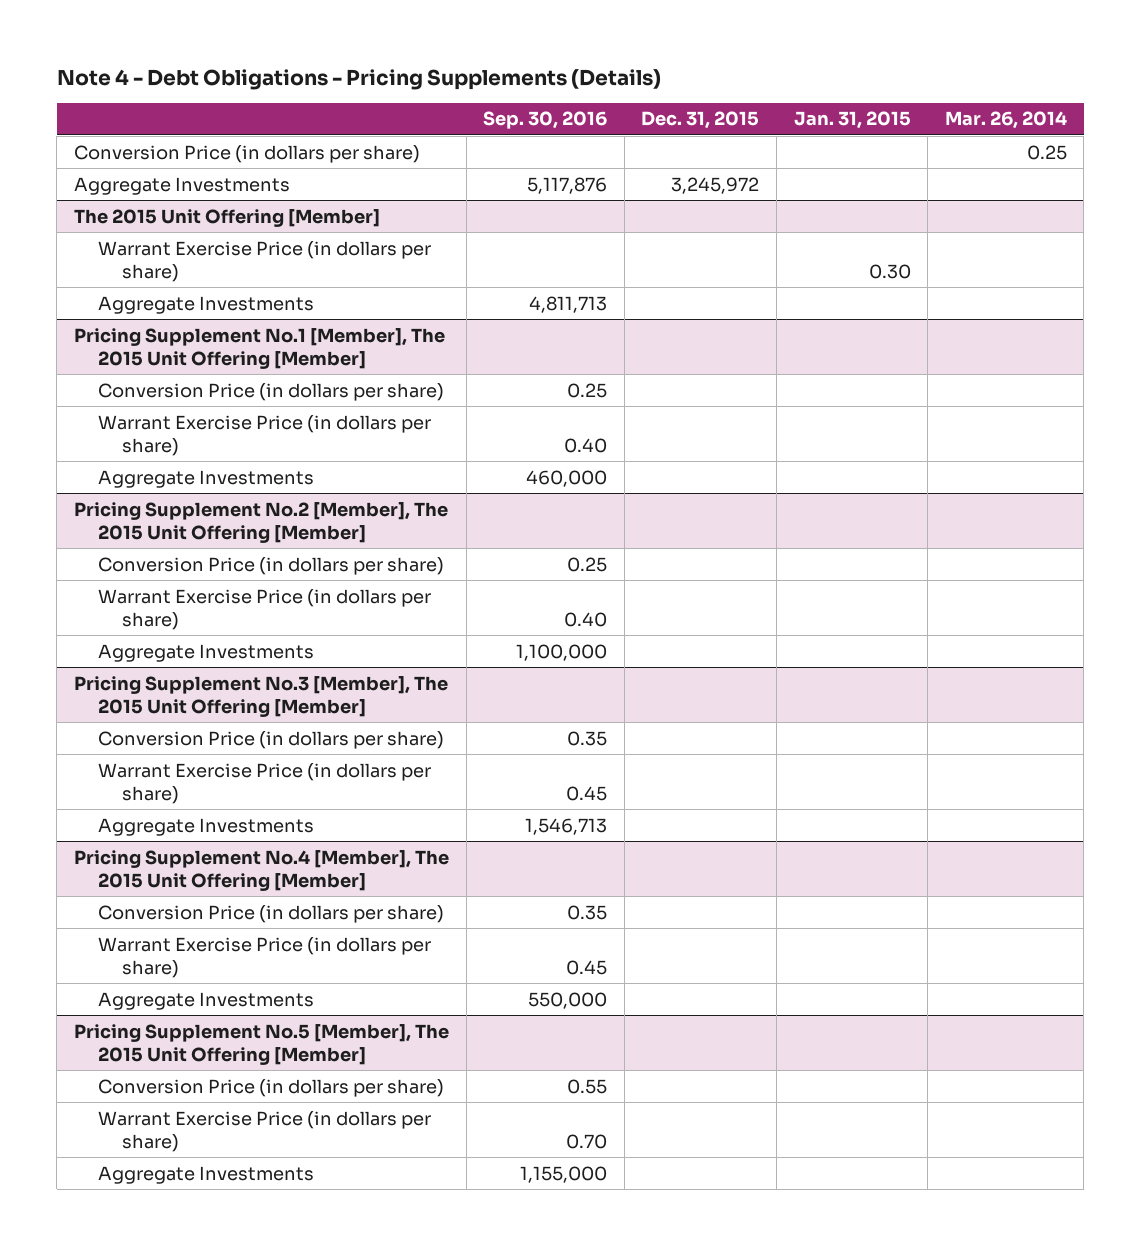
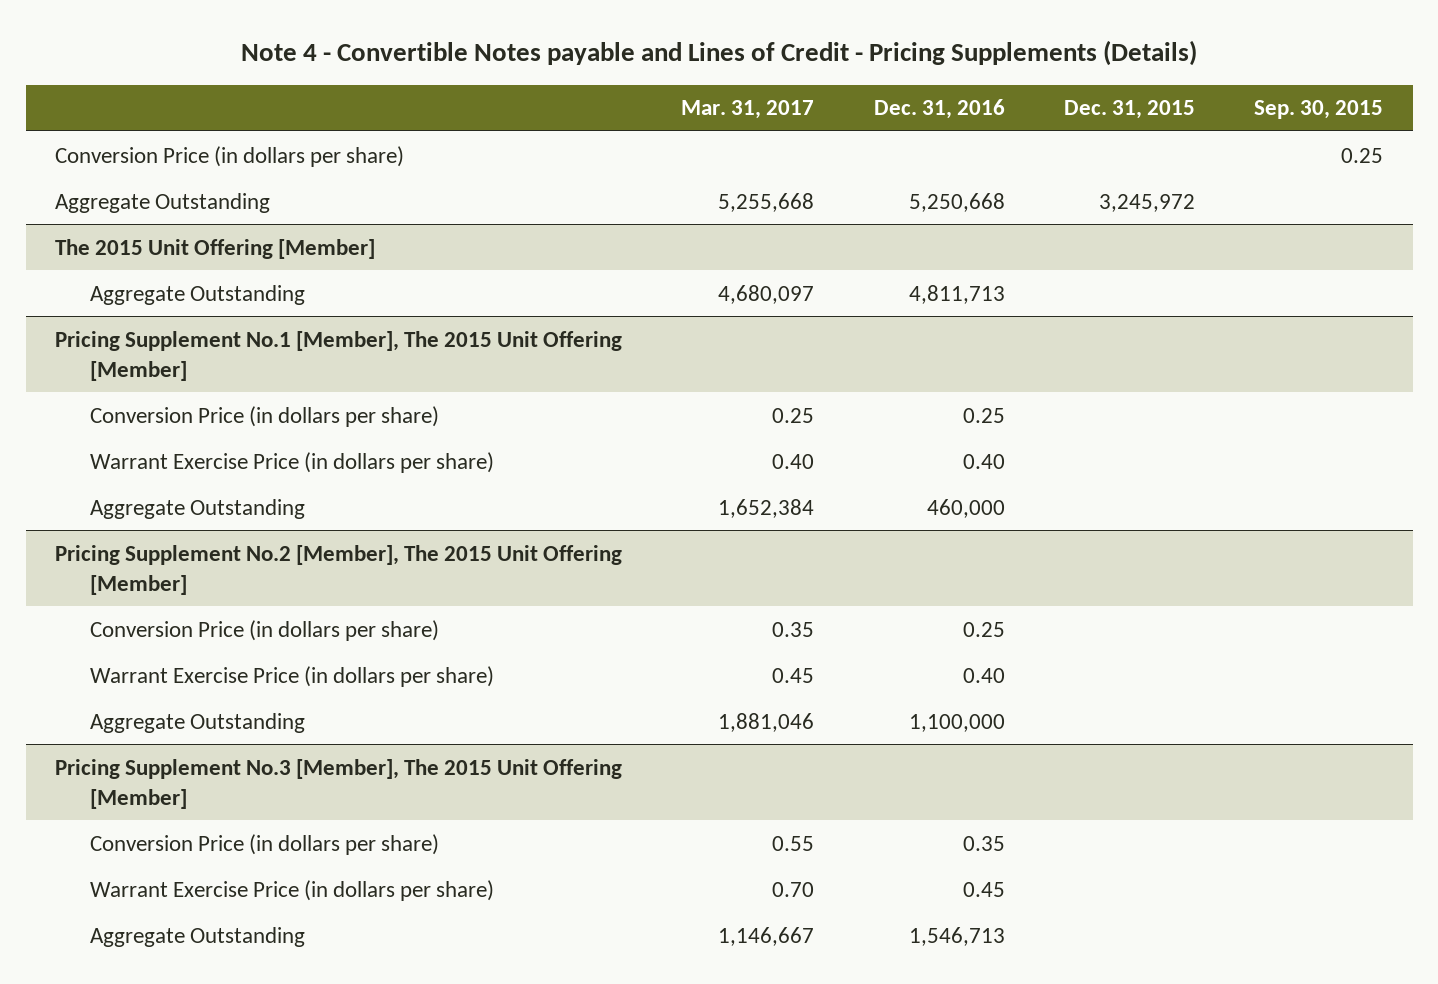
[56,68,661,90] Note 4 - Debt Obligations - Pricing Supplements (Details) -> [241,40,1198,67] Note 4 - Convertible Notes payable and Lines of Credit - Pricing Supplements (Details)
[483,111,608,130] Sep. 30, 2016 -> none
[793,111,911,130] Jan. 31, 2015 -> none
[944,111,1067,130] Mar. 26, 2014 -> none
none -> [681,100,815,120] Mar. 31, 2017
none -> [873,99,1005,120] Dec. 31, 2016
none -> [1253,100,1383,120] Sep. 30, 2015
[73,176,290,195] Aggregate Investments -> [55,192,271,213] Aggregate Outstanding
[97,240,431,282] Warrant Exercise Price (in dollars per share) -> none
[97,295,314,314] Aggregate Investments -> [90,284,306,305] Aggregate Outstanding
[97,469,314,488] Aggregate Investments -> [90,498,306,519] Aggregate Outstanding
[97,643,314,662] Aggregate Investments -> [90,712,306,733] Aggregate Outstanding
[73,849,449,891] Pricing Supplement No.4 [Member], The 2015 Unit Offering [Member] -> none
[97,904,444,923] Conversion Price (in dollars per share) -> none
[97,936,431,978] Warrant Exercise Price (in dollars per share) -> none
[97,991,314,1010] Aggregate Investments -> none
[73,1023,449,1065] Pricing Supplement No.5 [Member], The 2015 Unit Offering [Member] -> none
[97,1078,444,1097] Conversion Price (in dollars per share) -> none
[97,1110,431,1152] Warrant Exercise Price (in dollars per share) -> none
[97,1165,314,1184] Aggregate Investments -> none
[97,817,314,836] Aggregate Investments -> [90,926,306,947] Aggregate Outstanding

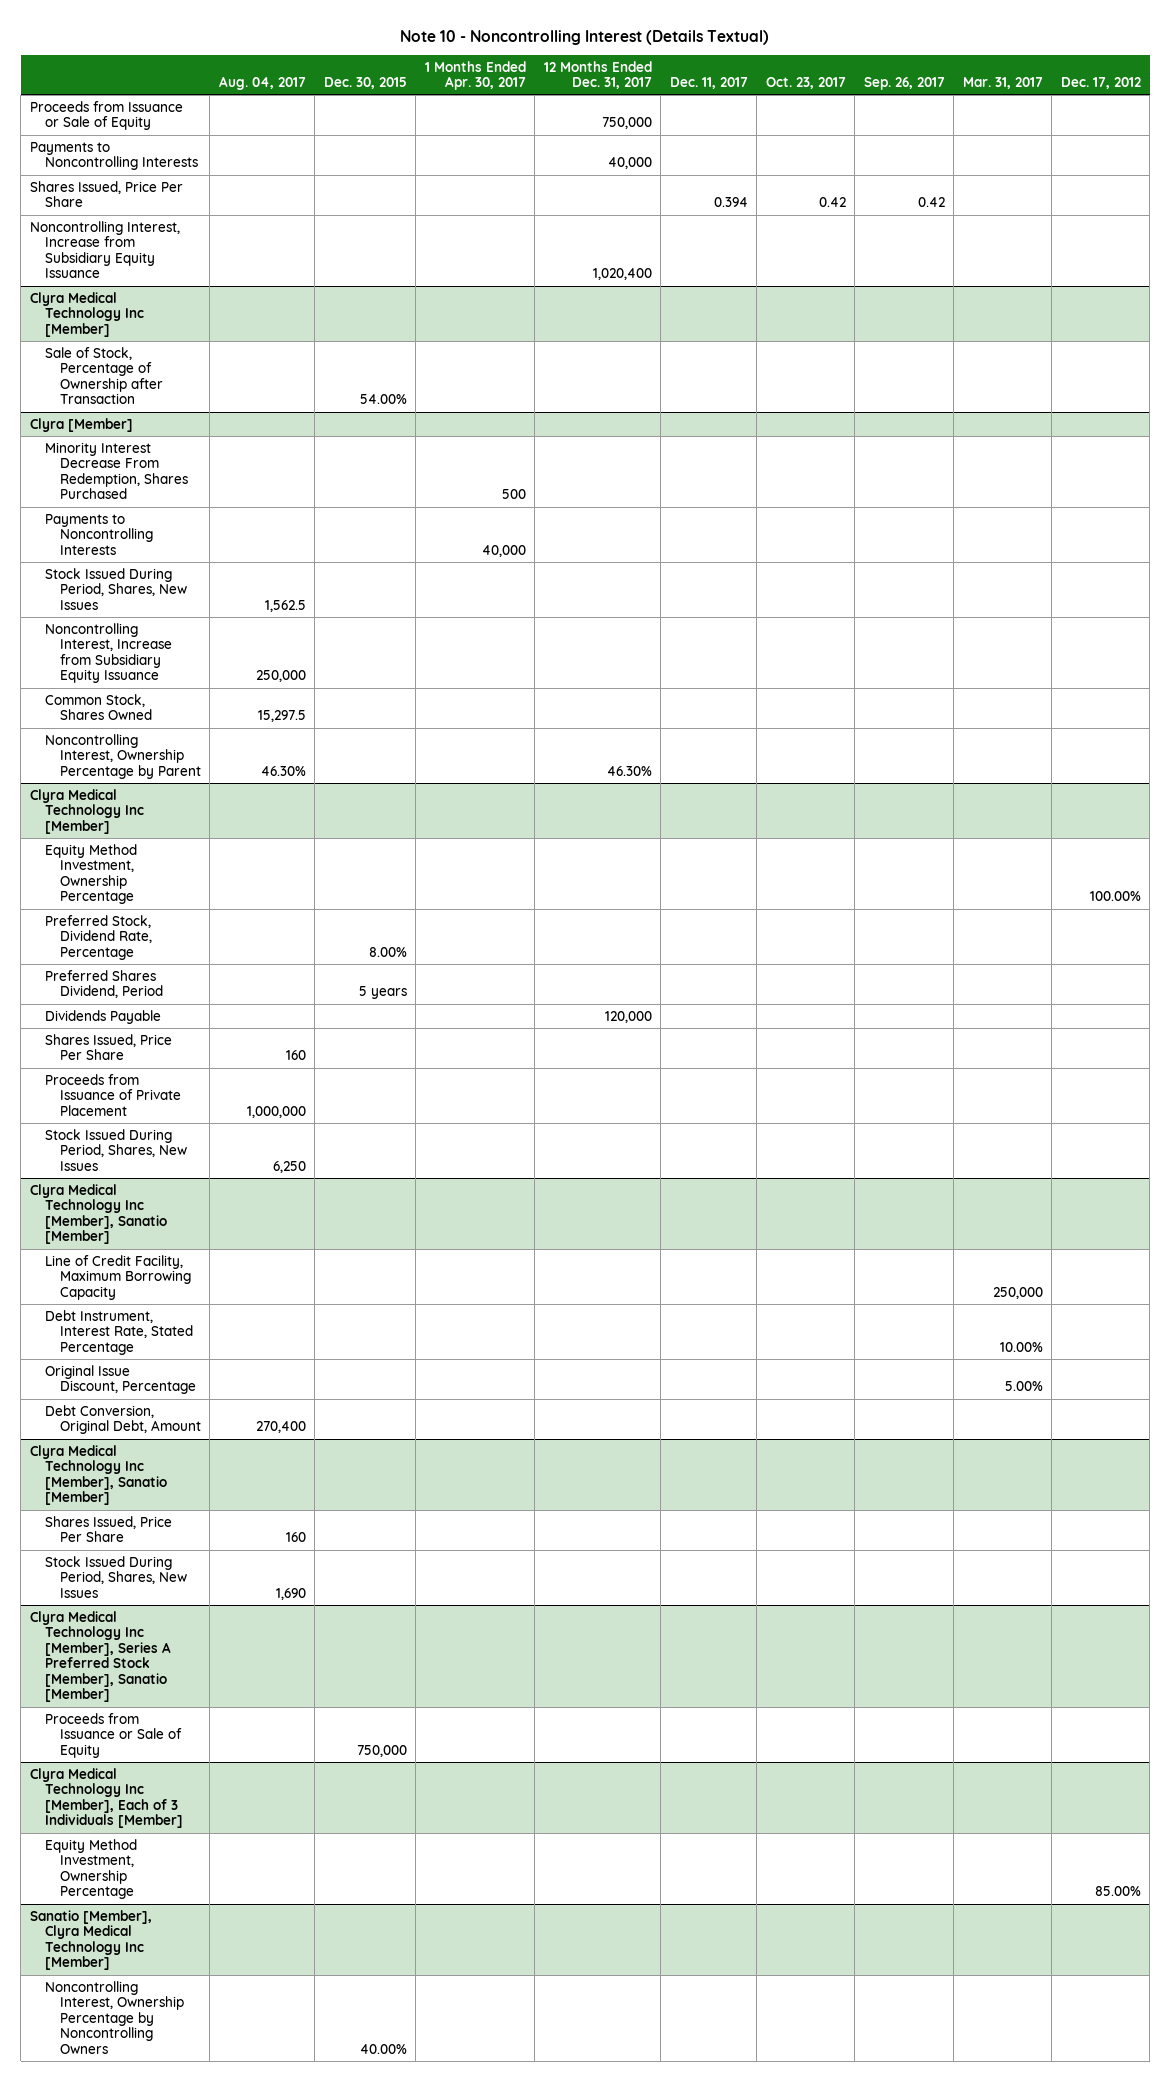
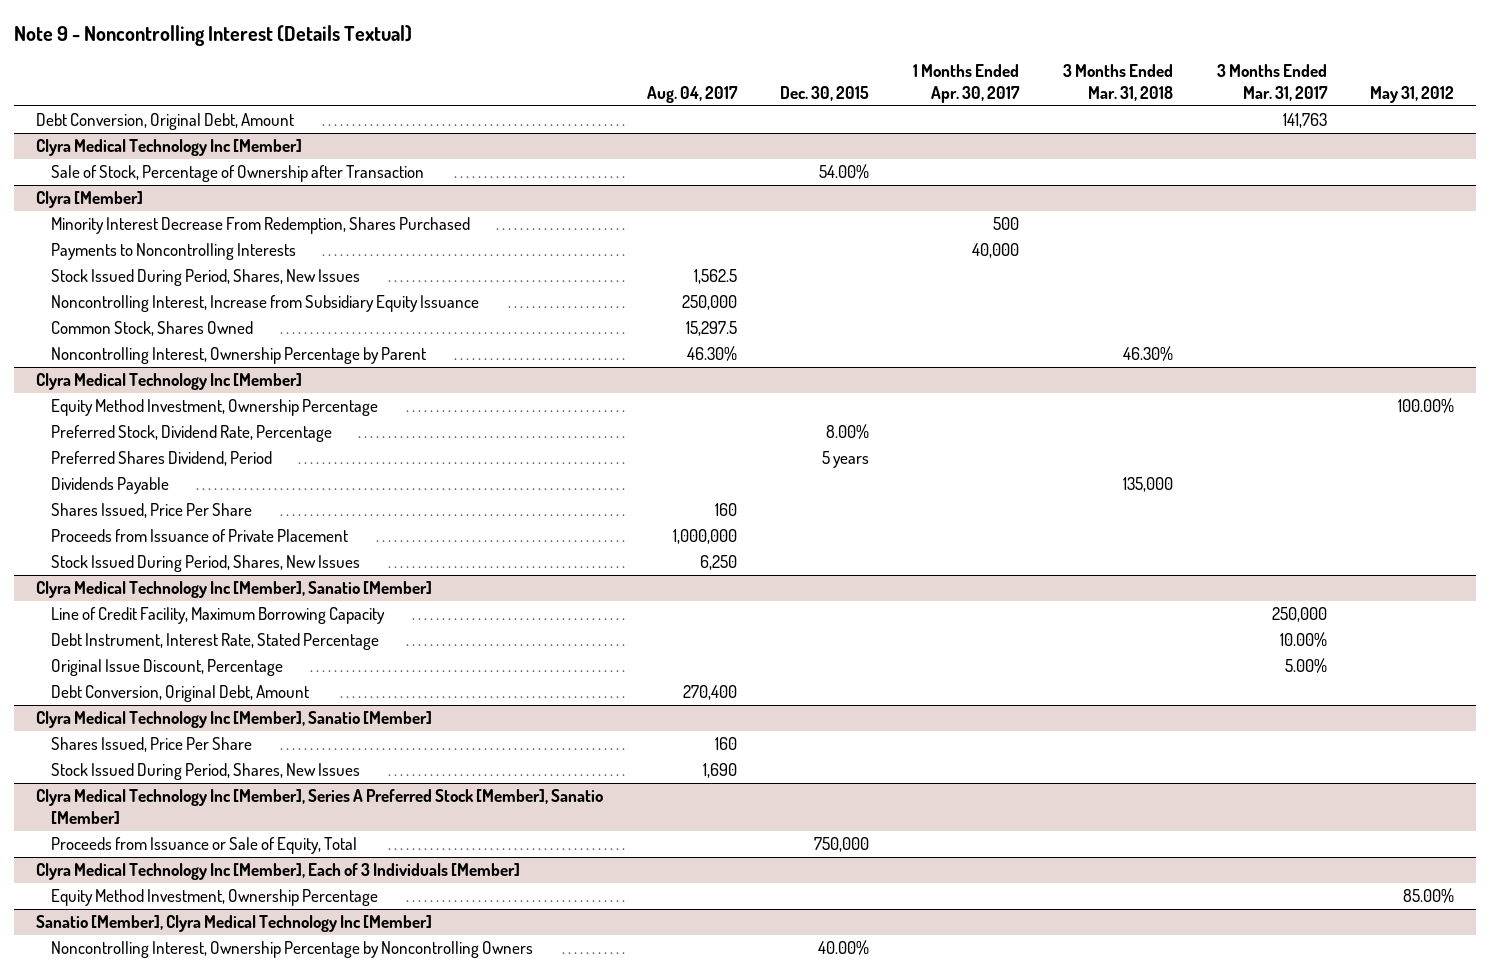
[400,29,770,45] Note 10 - Noncontrolling Interest (Details Textual) -> [13,24,412,46] Note 9 - Noncontrolling Interest (Details Textual)
[543,60,652,90] 12 Months Ended Dec. 31, 2017 -> none
[669,77,748,90] Dec. 11, 2017 -> none
[765,77,846,90] Oct. 23, 2017 -> none
[863,77,945,91] Sep. 26, 2017 -> none
[962,77,1043,90] Mar. 31, 2017 -> none
[1060,77,1141,90] Dec. 17, 2012 -> none
none -> [1062,64,1173,102] 3 Months Ended Mar. 31, 2018
none -> [1216,64,1328,102] 3 Months Ended Mar. 31, 2017
none -> [1370,86,1455,104] May 31, 2012
[29,100,183,131] Proceeds from Issuance or Sale of Equity -> none
[29,141,198,171] Payments to Noncontrolling Interests -> none
[29,180,183,208] Shares Issued, Price Per Share -> none
[29,220,180,279] Noncontrolling Interest, Increase from Subsidiary Equity Issuance -> none
none -> [35,113,294,131] Debt Conversion, Original Debt, Amount
[44,1712,182,1758] Proceeds from Issuance or Sale of Equity -> [50,837,357,855] Proceeds from Issuance or Sale of Equity, Total

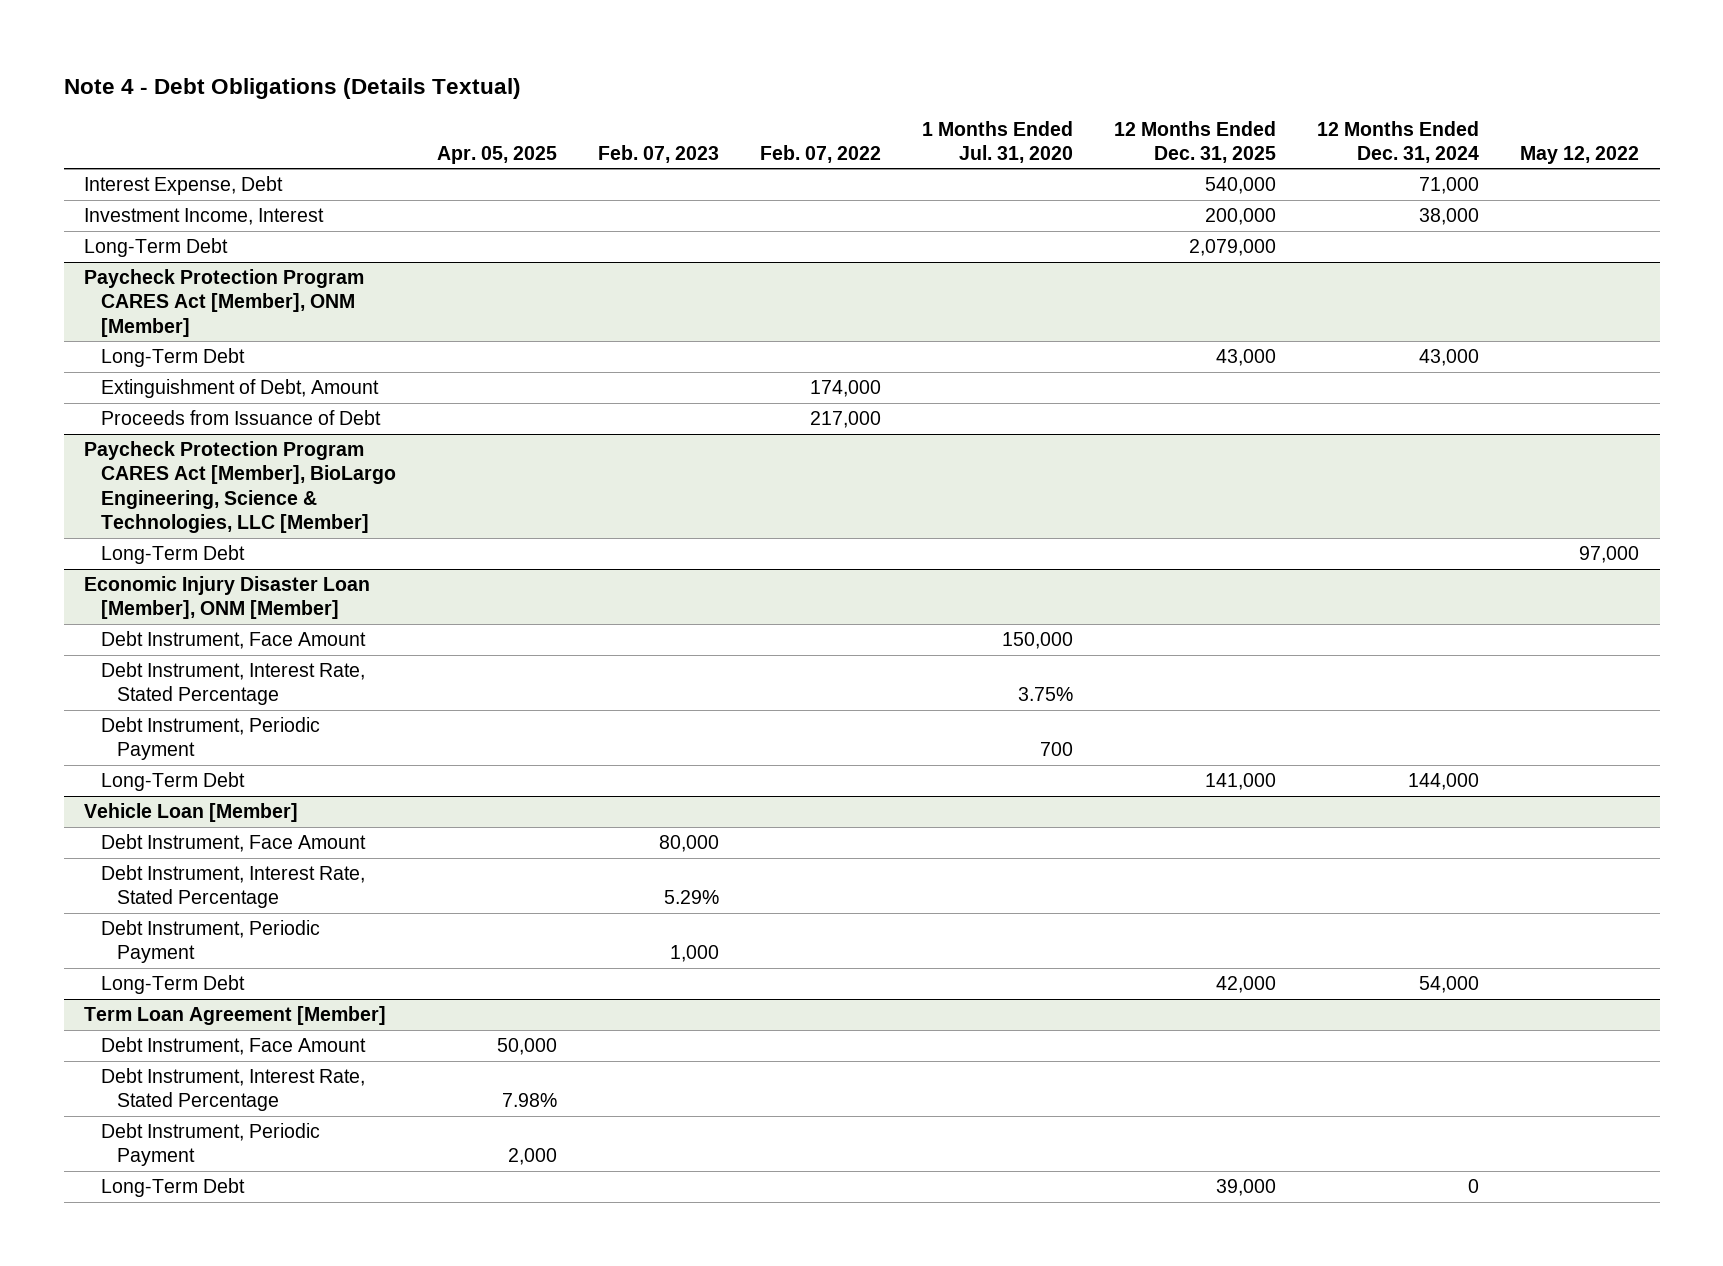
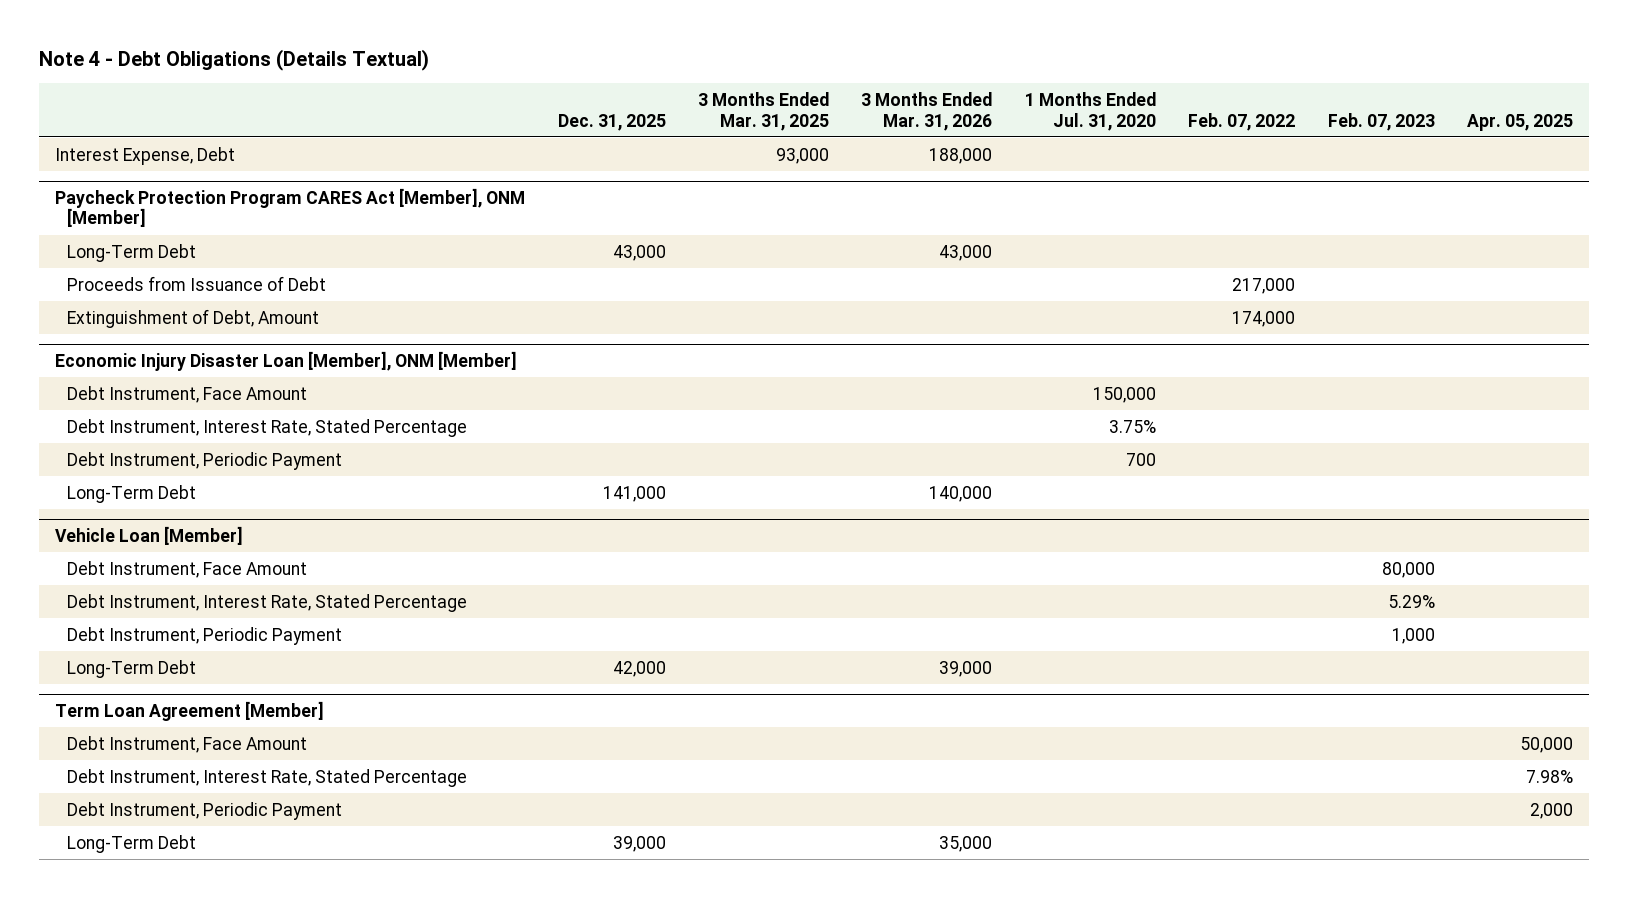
[1113,120,1276,163] 12 Months Ended Dec. 31, 2025 -> none
[1316,120,1479,163] 12 Months Ended Dec. 31, 2024 -> none
[1519,145,1639,164] May 12, 2022 -> none
none -> [557,113,666,131] Dec. 31, 2025
none -> [698,91,830,131] 3 Months Ended Mar. 31, 2025
none -> [861,91,993,131] 3 Months Ended Mar. 31, 2026
[84,208,325,226] Investment Income, Interest -> none
[84,238,229,258] Long-Term Debt -> none
[84,441,396,533] Paycheck Protection Program CARES Act [Member], BioLargo Engineering, Science & Technologies, LLC [Member] -> none
[100,545,245,565] Long-Term Debt -> none
[100,379,379,399] Extinguishment of Debt, Amount -> [67,308,320,328] Extinguishment of Debt, Amount

